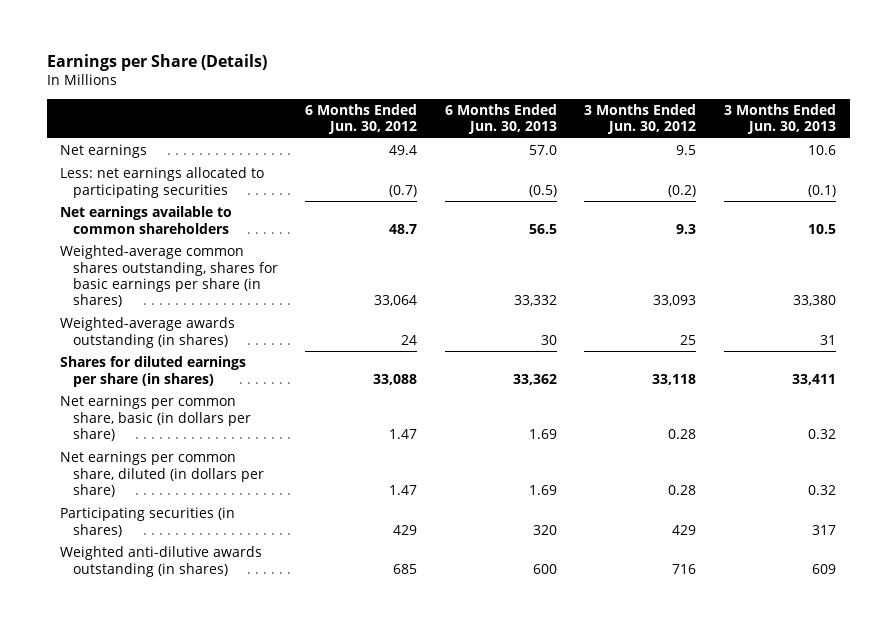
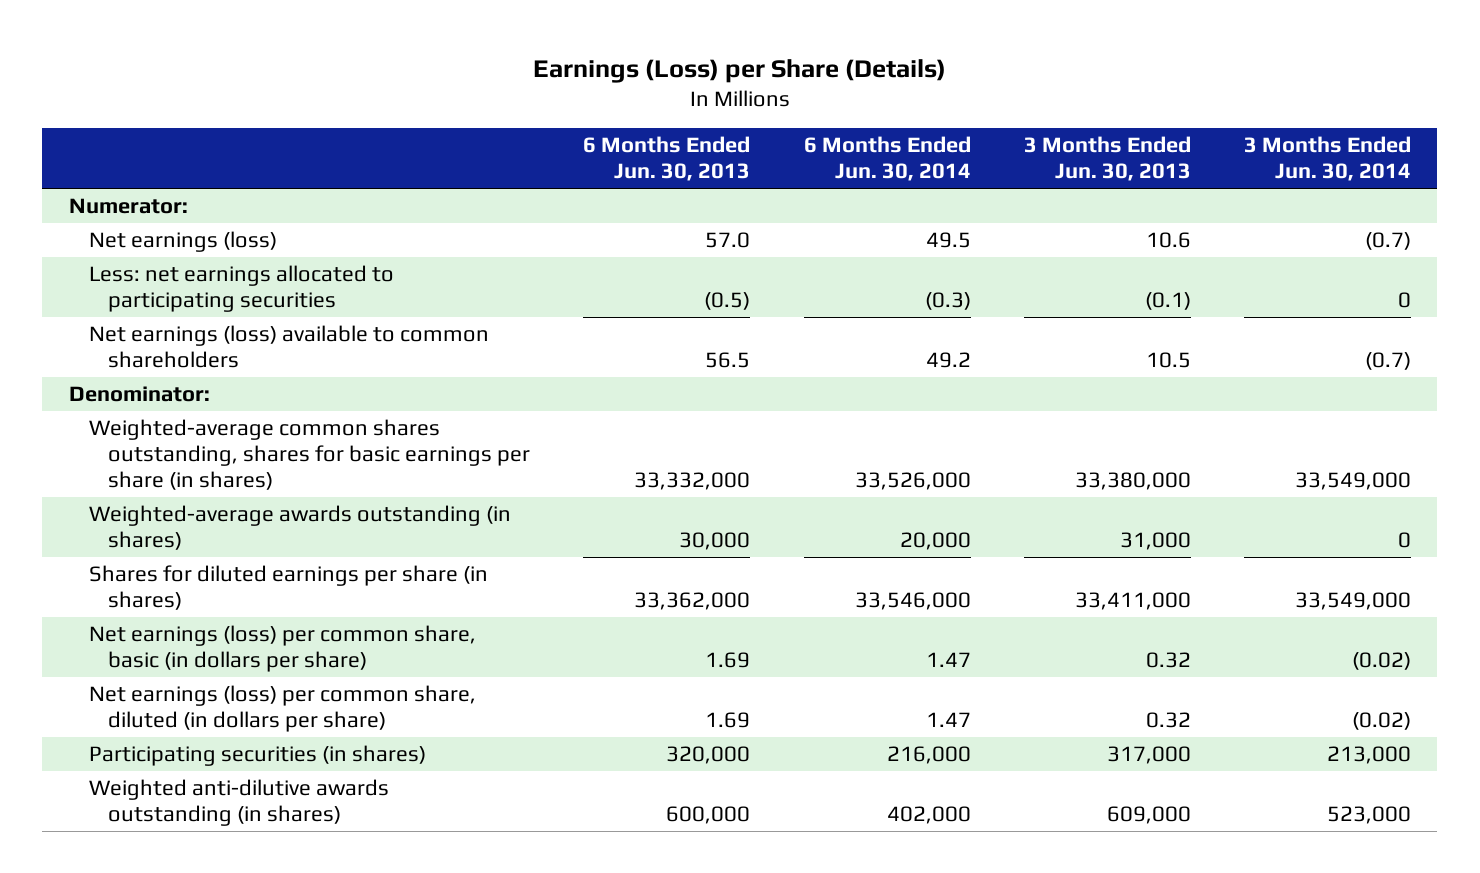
[46,54,267,72] Earnings per Share (Details) -> [532,58,946,83] Earnings (Loss) per Share (Details)
[305,103,418,135] 6 Months Ended Jun. 30, 2012 -> none
[584,103,697,135] 3 Months Ended Jun. 30, 2012 -> none
none -> [803,136,971,182] 6 Months Ended Jun. 30, 2014
none -> [1243,136,1411,182] 3 Months Ended Jun. 30, 2014
none -> [68,198,188,215] Numerator:
[60,144,148,159] Net earnings -> [88,231,277,253] Net earnings (loss)
[60,206,233,234] Net earnings available to common shareholders -> [88,325,489,368] Net earnings (loss) available to common shareholders
none -> [68,386,210,403] Denominator:
[513,295,557,307] 33,332 -> [634,471,751,490] 33,332,000
[792,295,836,307] 33,380 -> [1074,471,1191,490] 33,380,000
[540,334,557,345] 30 -> [679,531,751,550] 30,000
[819,334,836,345] 31 -> [1119,531,1191,550] 31,000
[512,373,557,385] 33,362 -> [634,591,751,610] 33,362,000
[791,373,836,385] 33,411 -> [1074,591,1191,610] 33,411,000
[60,395,251,442] Net earnings per common share, basic (in dollars per share) -> [88,625,476,672] Net earnings (loss) per common share, basic (in dollars per share)
[60,451,264,498] Net earnings per common share, diluted (in dollars per share) -> [88,685,476,732] Net earnings (loss) per common share, diluted (in dollars per share)
[532,524,557,535] 320 -> [666,746,751,765] 320,000
[811,524,836,535] 317 -> [1106,746,1191,765] 317,000
[532,563,557,574] 600 -> [666,805,751,824] 600,000
[811,563,836,574] 609 -> [1106,805,1191,824] 609,000

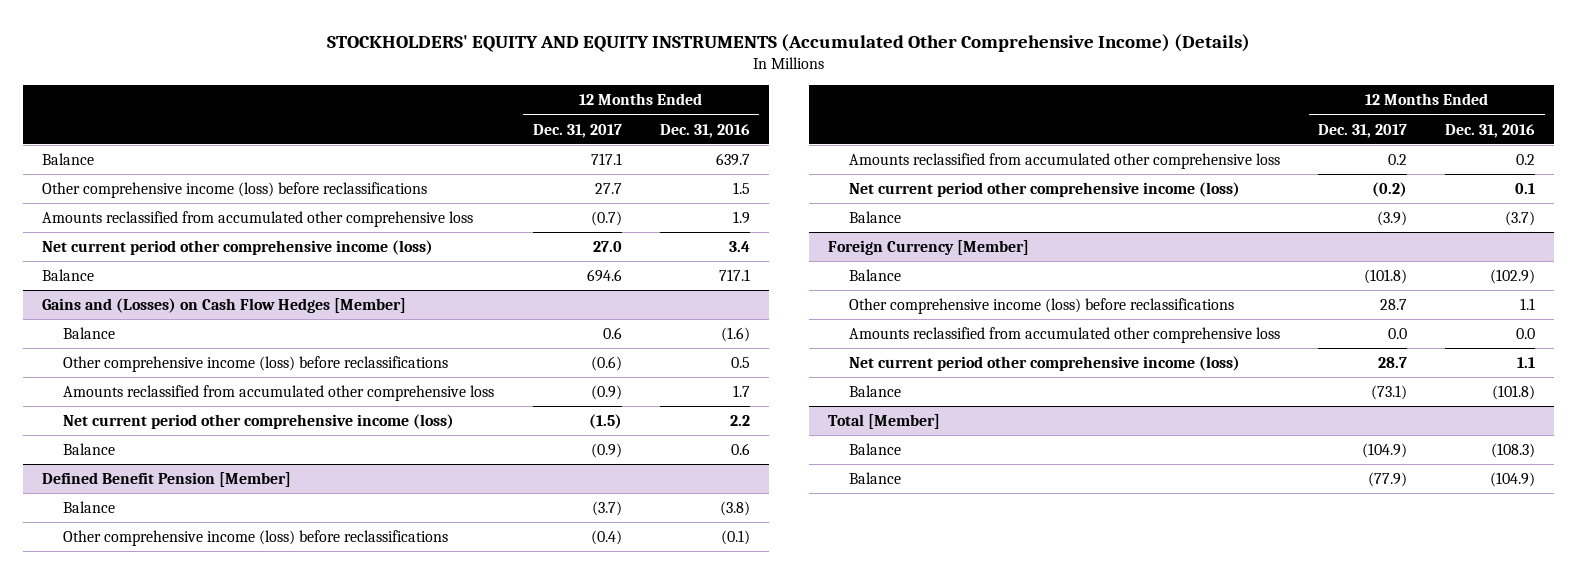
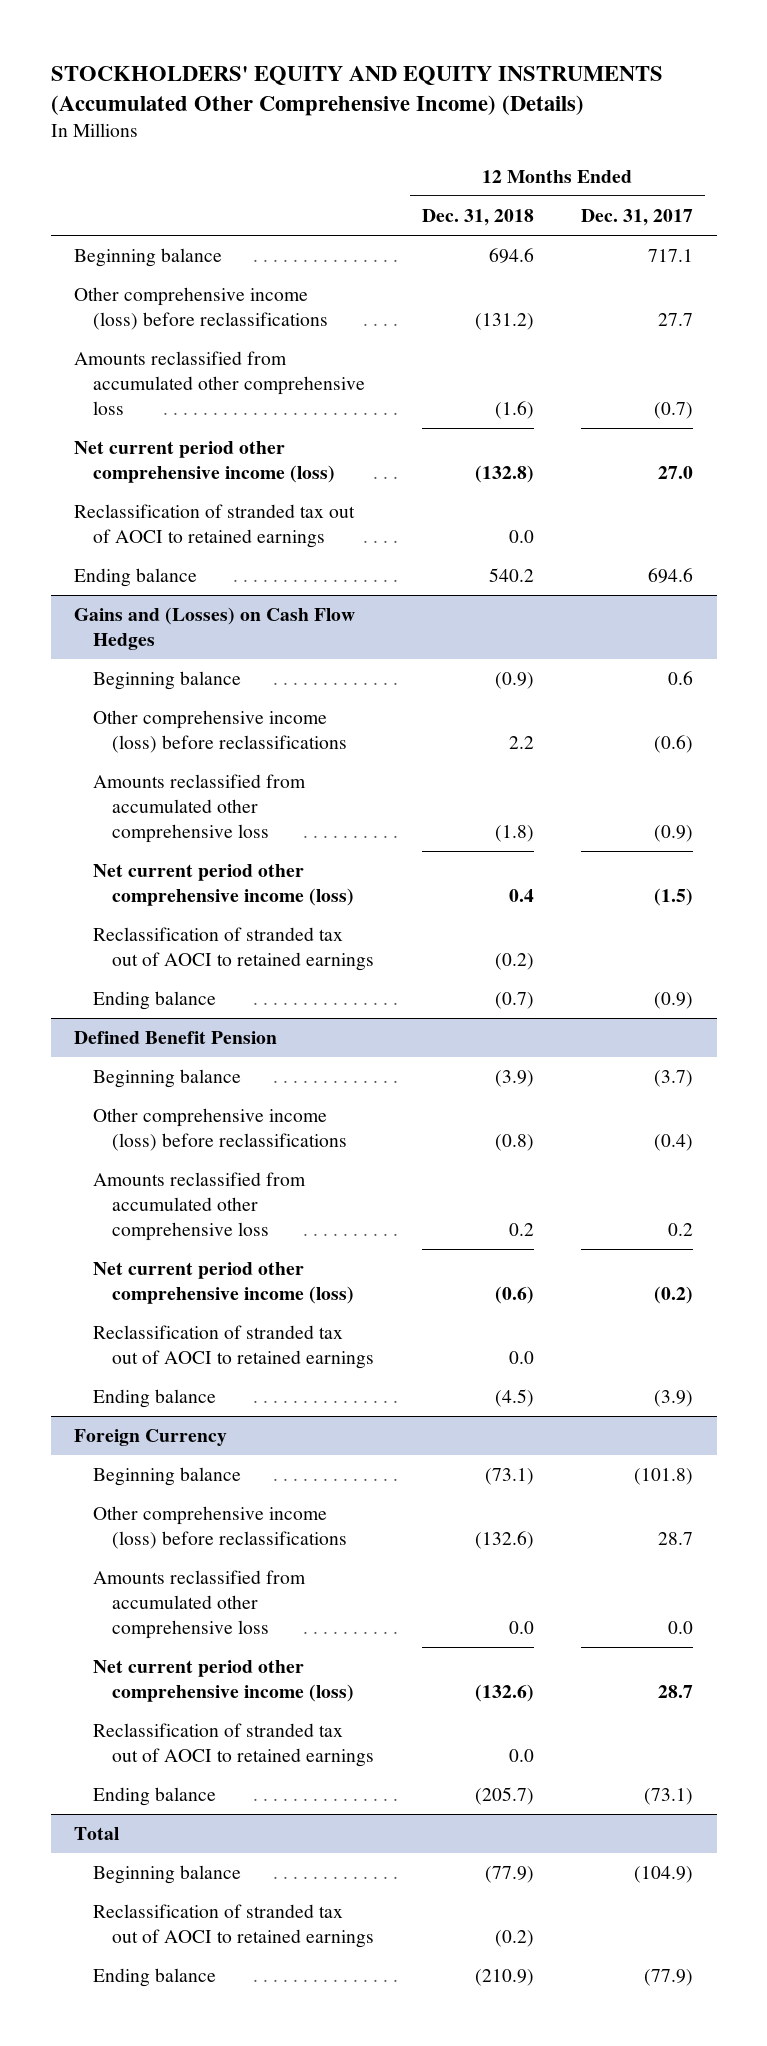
[659,123,750,138] Dec. 31, 2016 -> none
none -> [421,208,534,226] Dec. 31, 2018
[42,153,95,166] Balance -> [74,248,223,268] Beginning balance
none -> [74,504,356,548] Reclassification of stranded tax out of AOCI to retained earnings
[42,269,95,282] Balance -> [74,568,198,588] Ending balance
[42,298,407,314] Gains and (Losses) on Cash Flow Hedges [Member] -> [74,607,356,650] Gains and (Losses) on Cash Flow Hedges
[63,327,116,340] Balance -> [93,671,242,691] Beginning balance
none -> [93,927,375,971] Reclassification of stranded tax out of AOCI to retained earnings
[63,443,116,456] Balance -> [93,991,217,1011] Ending balance
[42,472,292,488] Defined Benefit Pension [Member] -> [74,1031,278,1045] Defined Benefit Pension
[63,501,116,514] Balance -> [93,1069,242,1089] Beginning balance
none -> [93,1325,375,1369] Reclassification of stranded tax out of AOCI to retained earnings
[849,211,902,224] Balance -> [93,1389,217,1409] Ending balance
[827,240,1029,256] Foreign Currency [Member] -> [74,1429,228,1447] Foreign Currency
[849,269,902,282] Balance -> [93,1467,242,1487] Beginning balance
none -> [93,1723,375,1767] Reclassification of stranded tax out of AOCI to retained earnings
[849,385,902,398] Balance -> [93,1787,217,1807] Ending balance
[827,414,940,430] Total [Member] -> [74,1827,120,1841] Total
[849,443,902,456] Balance -> [93,1865,242,1885] Beginning balance
none -> [93,1904,375,1948] Reclassification of stranded tax out of AOCI to retained earnings
[849,472,902,485] Balance -> [93,1968,217,1988] Ending balance

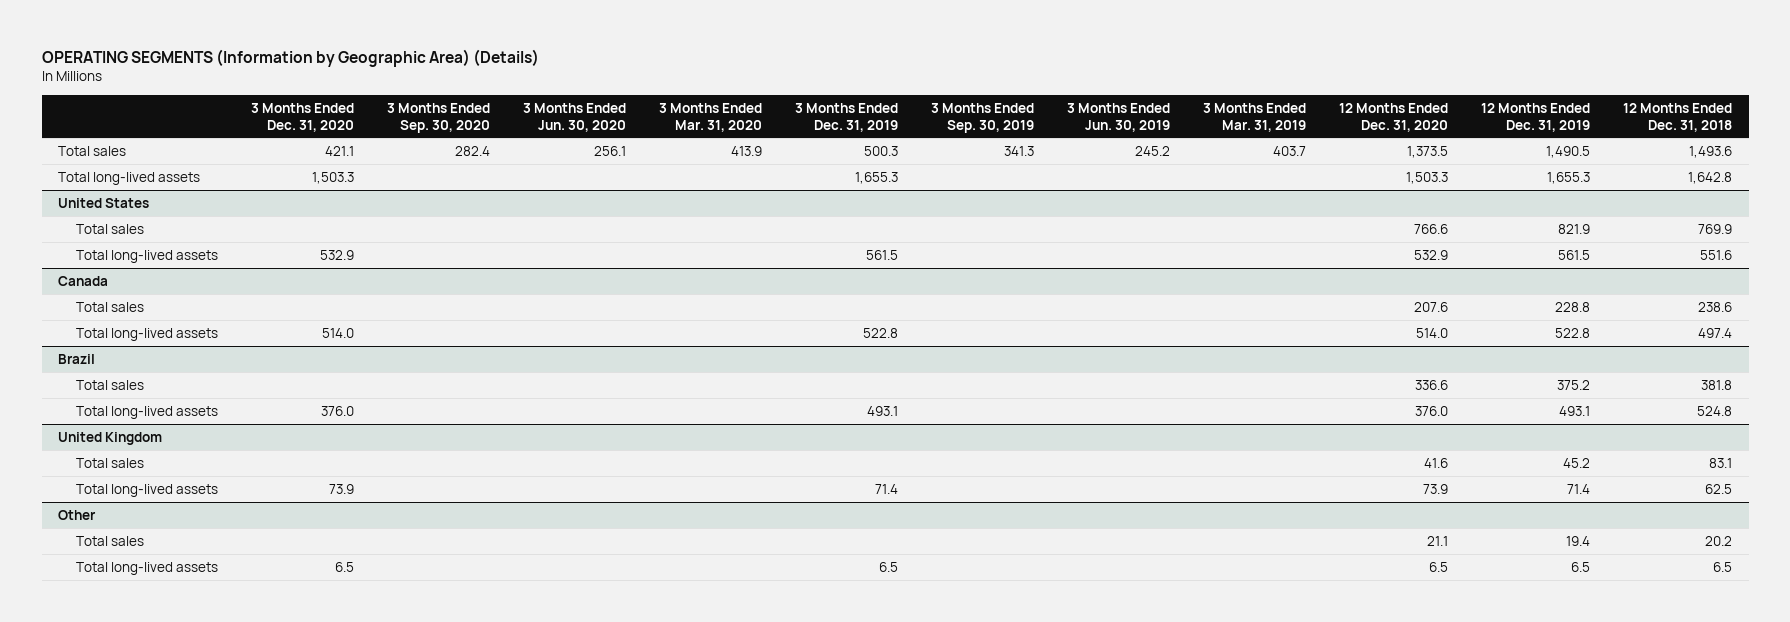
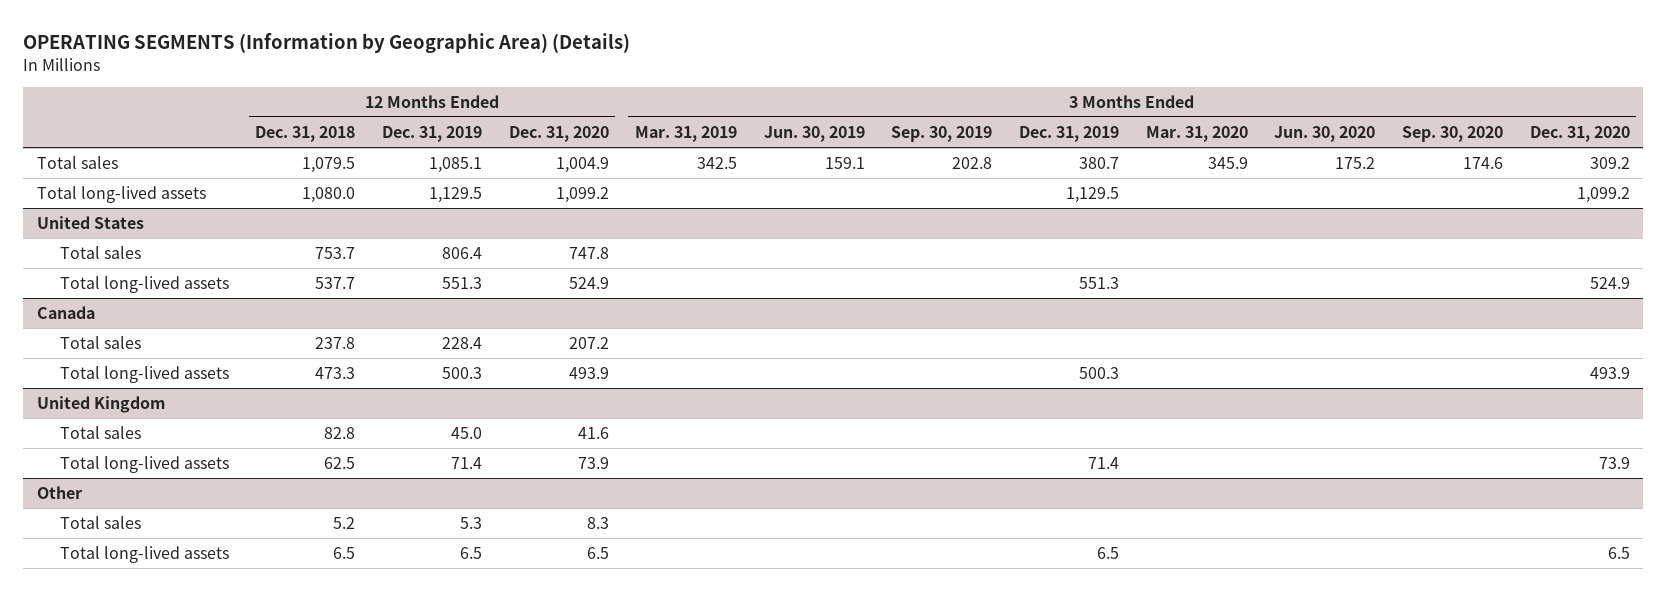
[324,145,354,156] 421.1 -> [1589,156,1630,169] 309.2
[454,145,490,156] 282.4 -> [1462,156,1503,169] 174.6
[593,145,626,156] 256.1 -> [1335,156,1376,169] 175.2
[730,145,762,156] 413.9 -> [1207,156,1248,169] 345.9
[863,145,898,156] 500.3 -> [1079,156,1120,169] 380.7
[1003,145,1034,156] 341.3 -> [952,156,993,169] 202.8
[1134,145,1170,156] 245.2 -> [824,156,865,169] 159.1
[1272,145,1306,156] 403.7 -> [697,156,738,169] 342.5
[1406,145,1448,158] 1,373.5 -> [555,156,609,173] 1,004.9
[1545,145,1590,158] 1,490.5 -> [428,156,482,173] 1,085.1
[1688,145,1732,158] 1,493.6 -> [302,156,356,173] 1,079.5
[311,171,354,184] 1,503.3 -> [1576,186,1630,203] 1,099.2
[854,171,898,184] 1,655.3 -> [1066,186,1120,203] 1,129.5
[1405,171,1448,184] 1,503.3 -> [555,186,609,203] 1,099.2
[1546,171,1590,184] 1,655.3 -> [428,186,482,203] 1,129.5
[1687,171,1732,184] 1,642.8 -> [302,186,356,203] 1,080.0
[1413,223,1448,234] 766.6 -> [568,246,609,259] 747.8
[1557,223,1590,234] 821.9 -> [441,246,482,259] 806.4
[1697,223,1732,234] 769.9 -> [315,246,356,259] 753.7
[319,249,354,260] 532.9 -> [1589,276,1630,289] 524.9
[865,249,898,260] 561.5 -> [1079,276,1120,289] 551.3
[1413,249,1448,260] 532.9 -> [568,276,609,289] 524.9
[1557,249,1590,260] 561.5 -> [441,276,482,289] 551.3
[1699,249,1732,260] 551.6 -> [315,276,356,289] 537.7
[58,353,96,364] Brazil -> none
[75,379,144,390] Total sales -> none
[75,405,218,419] Total long-lived assets -> none
[1413,301,1448,312] 207.6 -> [568,336,609,349] 207.2
[1554,301,1590,312] 228.8 -> [441,336,482,349] 228.4
[1697,301,1732,312] 238.6 -> [315,336,356,349] 237.8
[321,327,354,338] 514.0 -> [1589,366,1630,379] 493.9
[862,327,898,338] 522.8 -> [1079,366,1120,379] 500.3
[1415,327,1448,338] 514.0 -> [568,366,609,379] 493.9
[1554,327,1590,338] 522.8 -> [441,366,482,379] 500.3
[1697,327,1732,338] 497.4 -> [315,366,356,379] 473.3
[1562,457,1590,468] 45.2 -> [450,426,482,439] 45.0
[1708,457,1732,468] 83.1 -> [324,426,356,439] 82.8
[1426,535,1448,546] 21.1 -> [586,516,609,529] 8.3
[1565,535,1590,546] 19.4 -> [459,516,482,529] 5.3
[1704,535,1732,546] 20.2 -> [333,516,356,529] 5.2

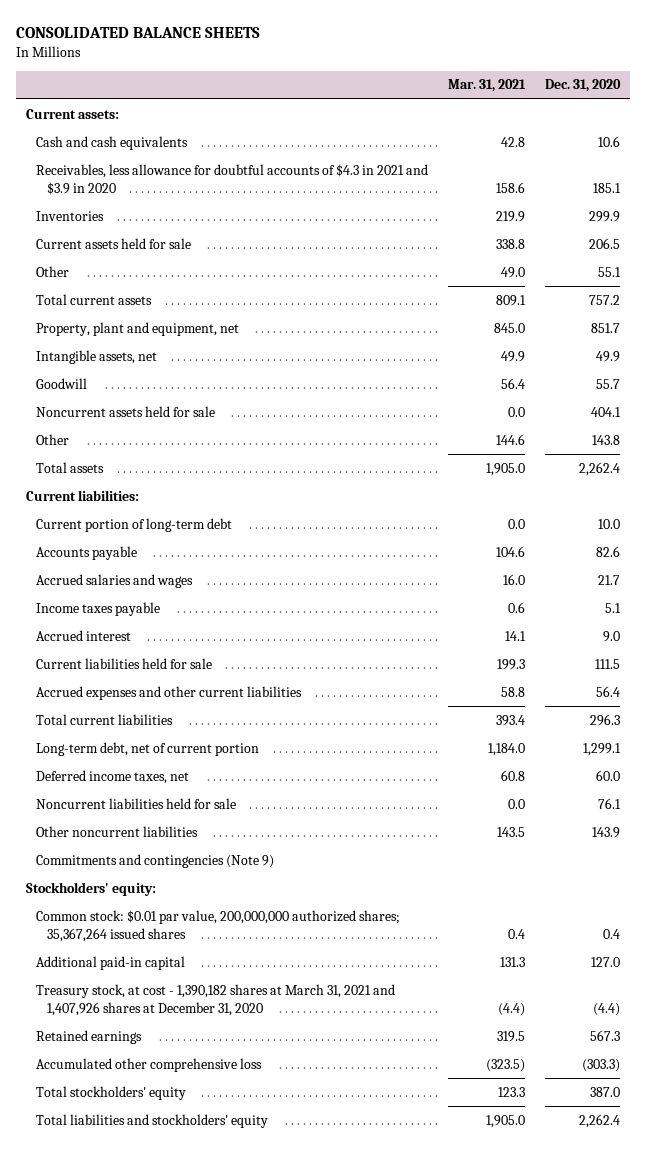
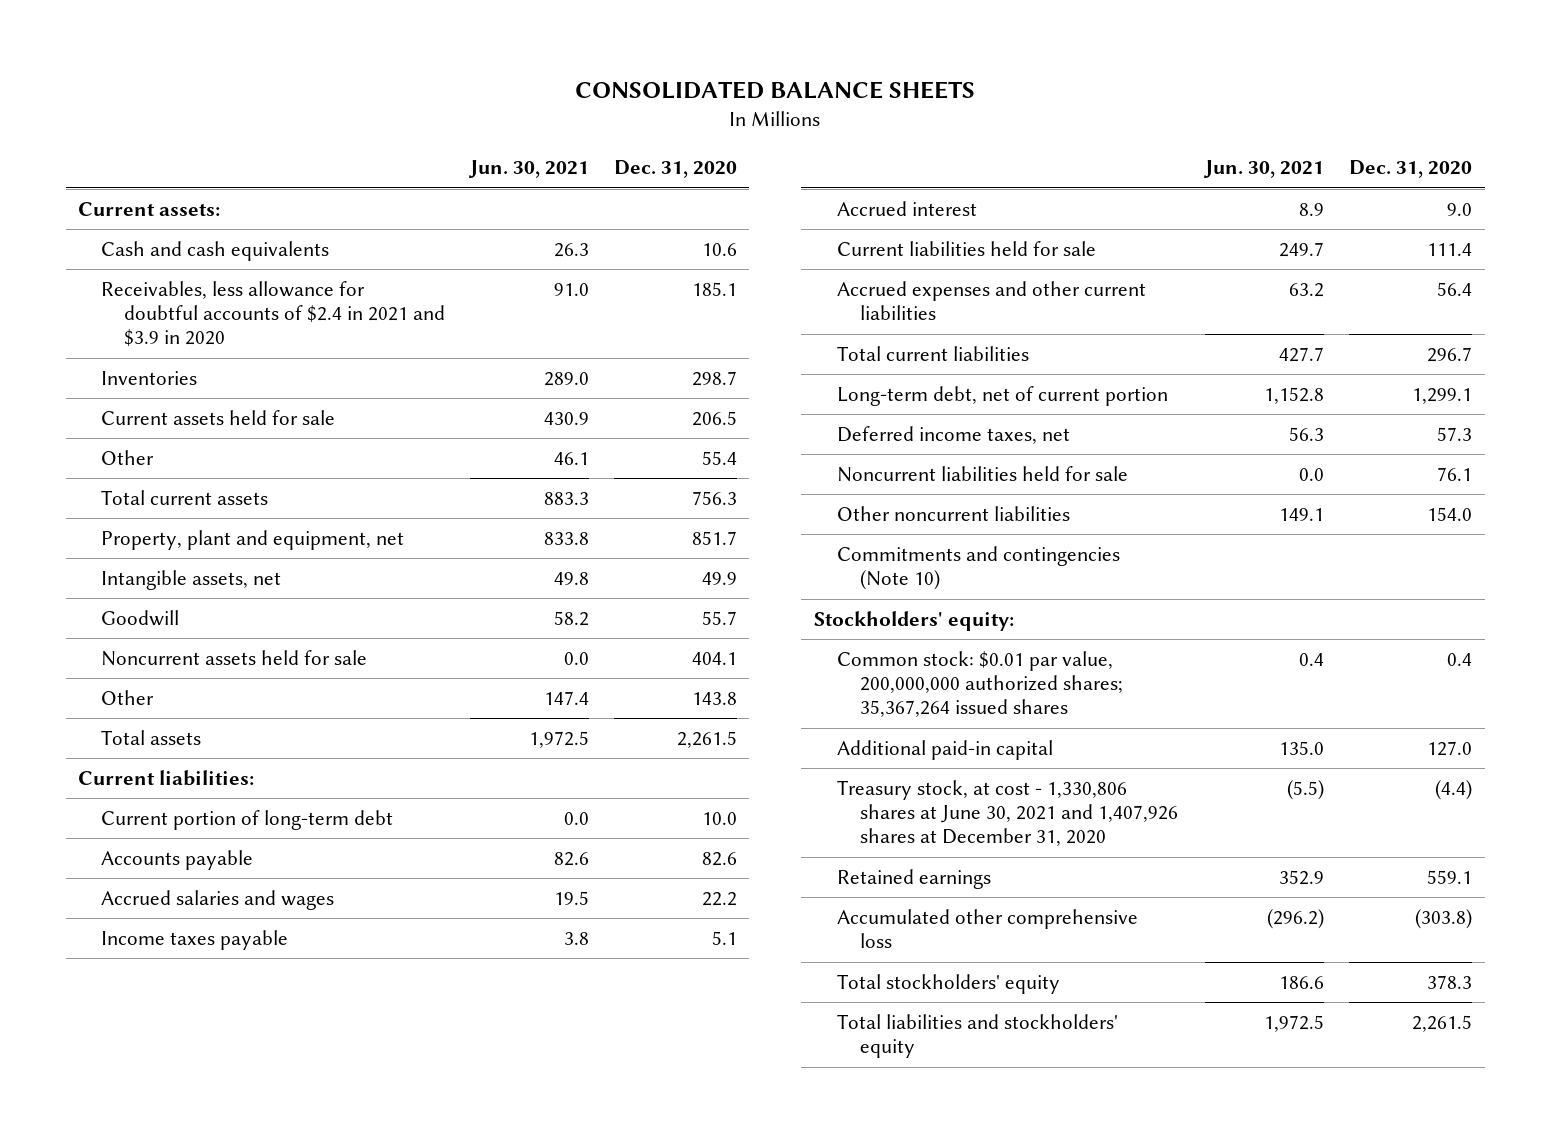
[448,79,527,93] Mar. 31, 2021 -> none
none -> [467,160,589,179] Jun. 30, 2021
[36,163,429,195] Receivables, less allowance for doubtful accounts of $4.3 in 2021 and $3.9 in 2020 -> [101,280,446,347] Receivables, less allowance for doubtful accounts of $2.4 in 2021 and $3.9 in 2020
[589,210,621,222] 299.9 -> [691,370,737,386] 298.7
[598,266,622,277] 55.1 -> [701,450,737,465] 55.4
[589,294,621,305] 757.2 -> [691,490,737,505] 756.3
[579,461,621,476] 2,262.4 -> [676,730,737,748] 2,261.5
[598,574,621,585] 21.7 -> [701,891,737,906] 22.2
[595,658,621,669] 111.5 -> [1427,242,1473,256] 111.4
[590,713,621,726] 296.3 -> [1427,346,1473,362] 296.7
[596,769,621,781] 60.0 -> [1437,426,1473,441] 57.3
[592,826,621,838] 143.9 -> [1427,506,1473,521] 154.0
[36,853,275,868] Commitments and contingencies (Note 9) -> [836,545,1120,591] Commitments and contingencies (Note 10)
[36,983,396,1016] Treasury stock, at cost - 1,390,182 shares at March 31, 2021 and 1,407,926 shares at December 31, 2020 -> [836,779,1178,847] Treasury stock, at cost - 1,330,806 shares at June 30, 2021 and 1,407,926 shares at December 31, 2020
[590,1029,621,1041] 567.3 -> [1427,869,1473,884] 559.1
[582,1058,621,1072] (303.3) -> [1415,908,1473,929] (303.8)
[590,1086,621,1097] 387.0 -> [1427,974,1473,989] 378.3
[579,1113,621,1128] 2,262.4 -> [1412,1014,1473,1032] 2,261.5

